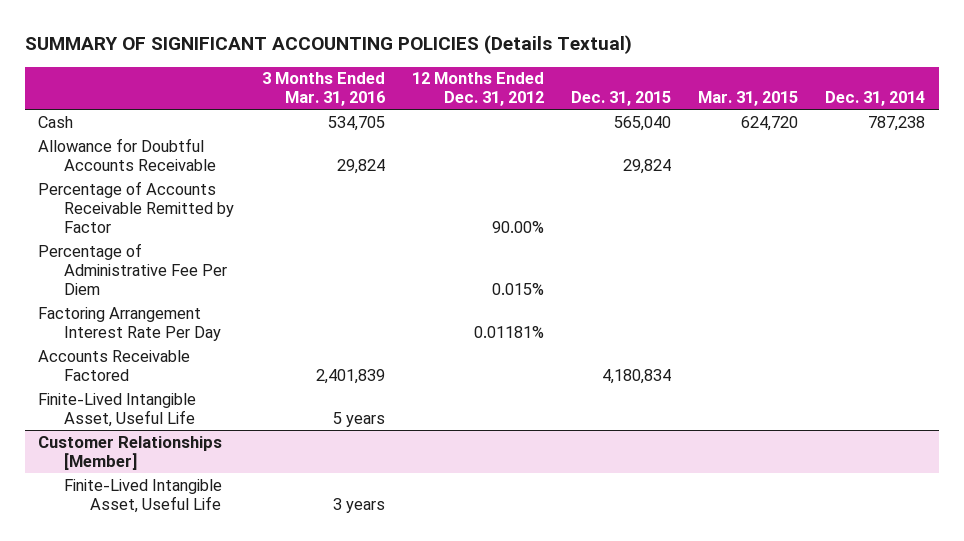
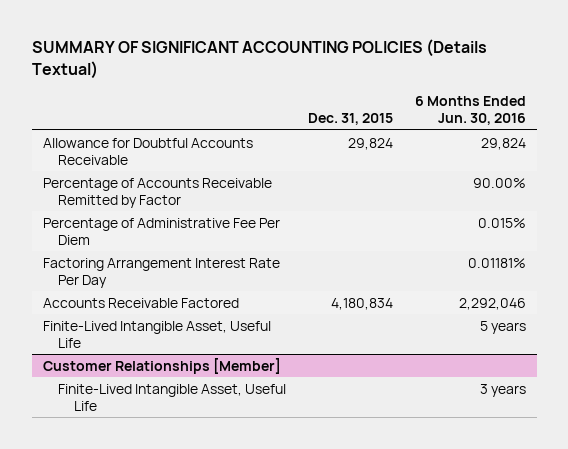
[261,72,385,107] 3 Months Ended Mar. 31, 2016 -> none
[411,72,544,107] 12 Months Ended Dec. 31, 2012 -> none
[698,91,799,107] Mar. 31, 2015 -> none
[825,91,926,107] Dec. 31, 2014 -> none
none -> [414,95,526,126] 6 Months Ended Jun. 30, 2016
[38,115,74,128] Cash -> none

